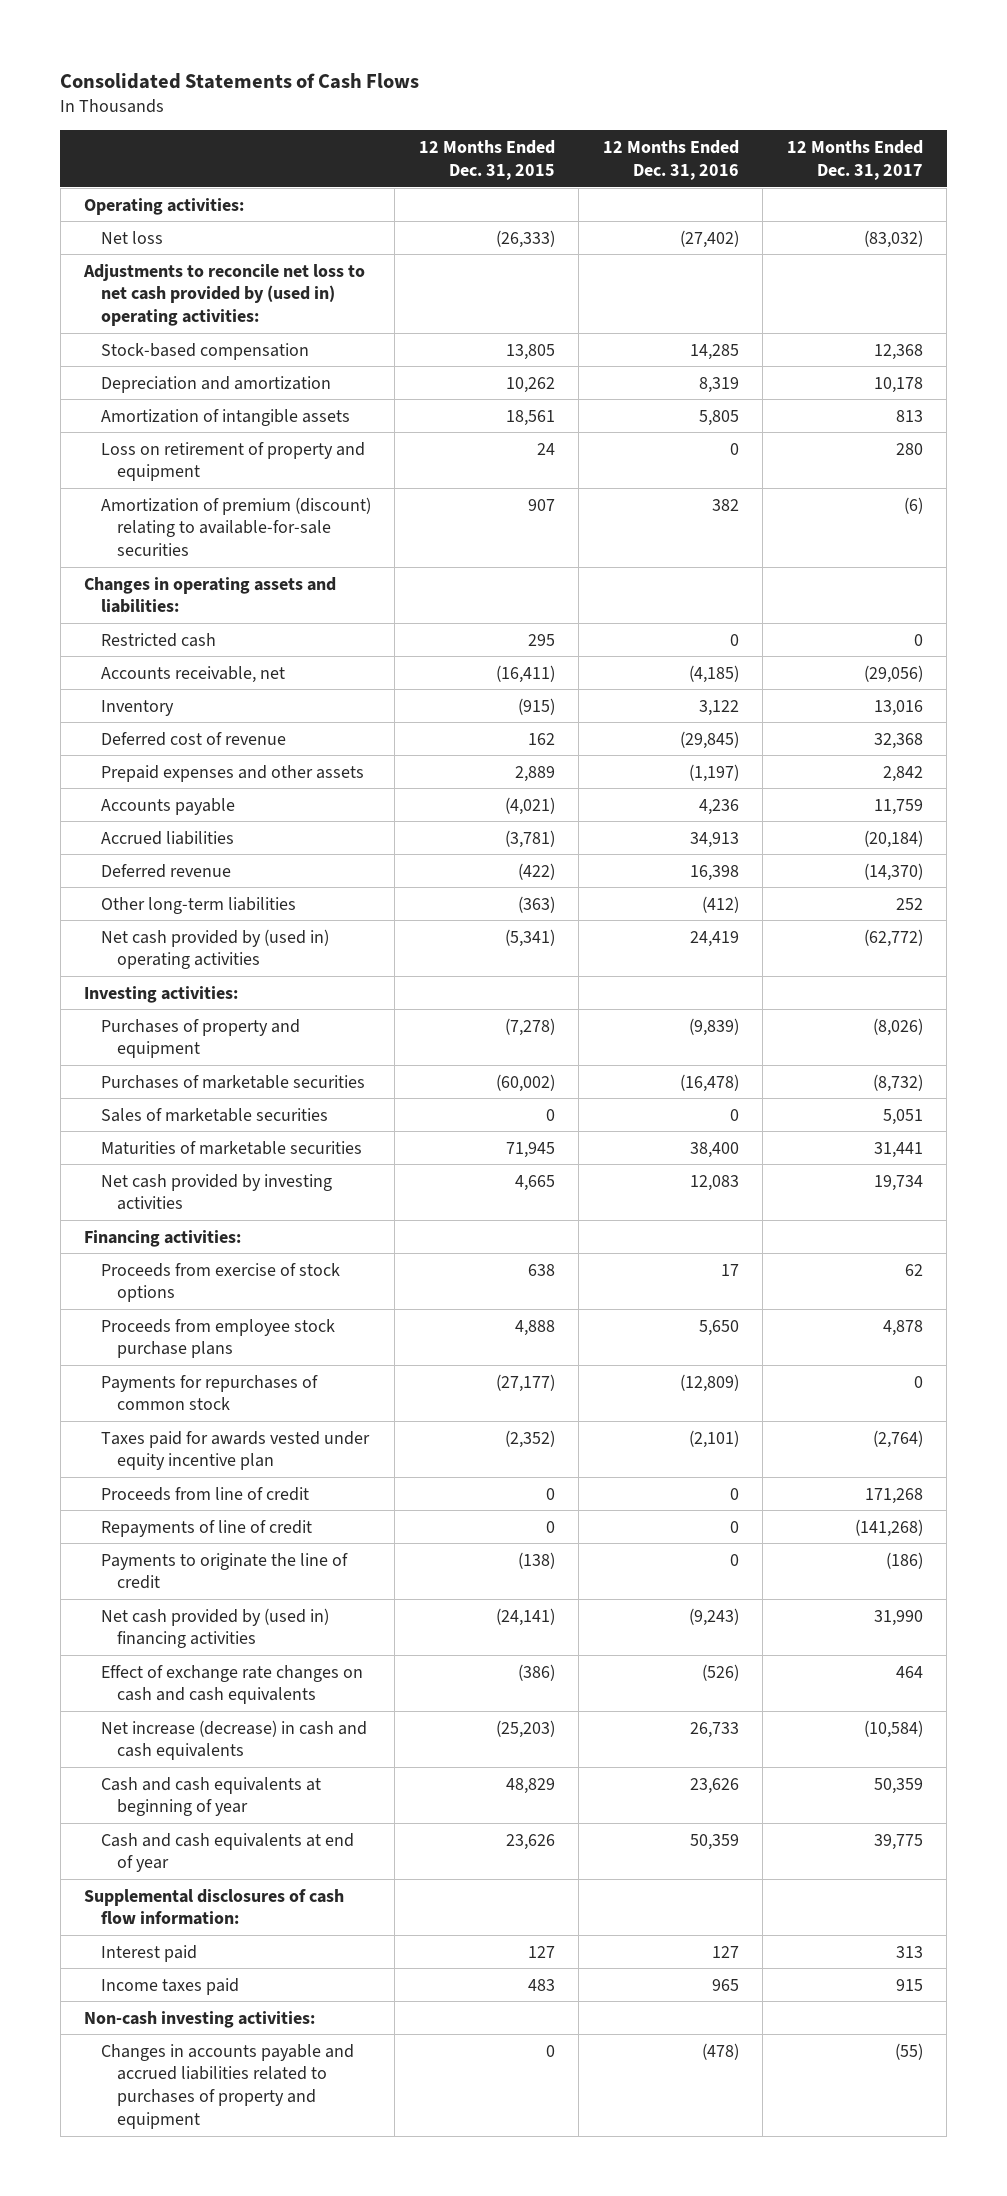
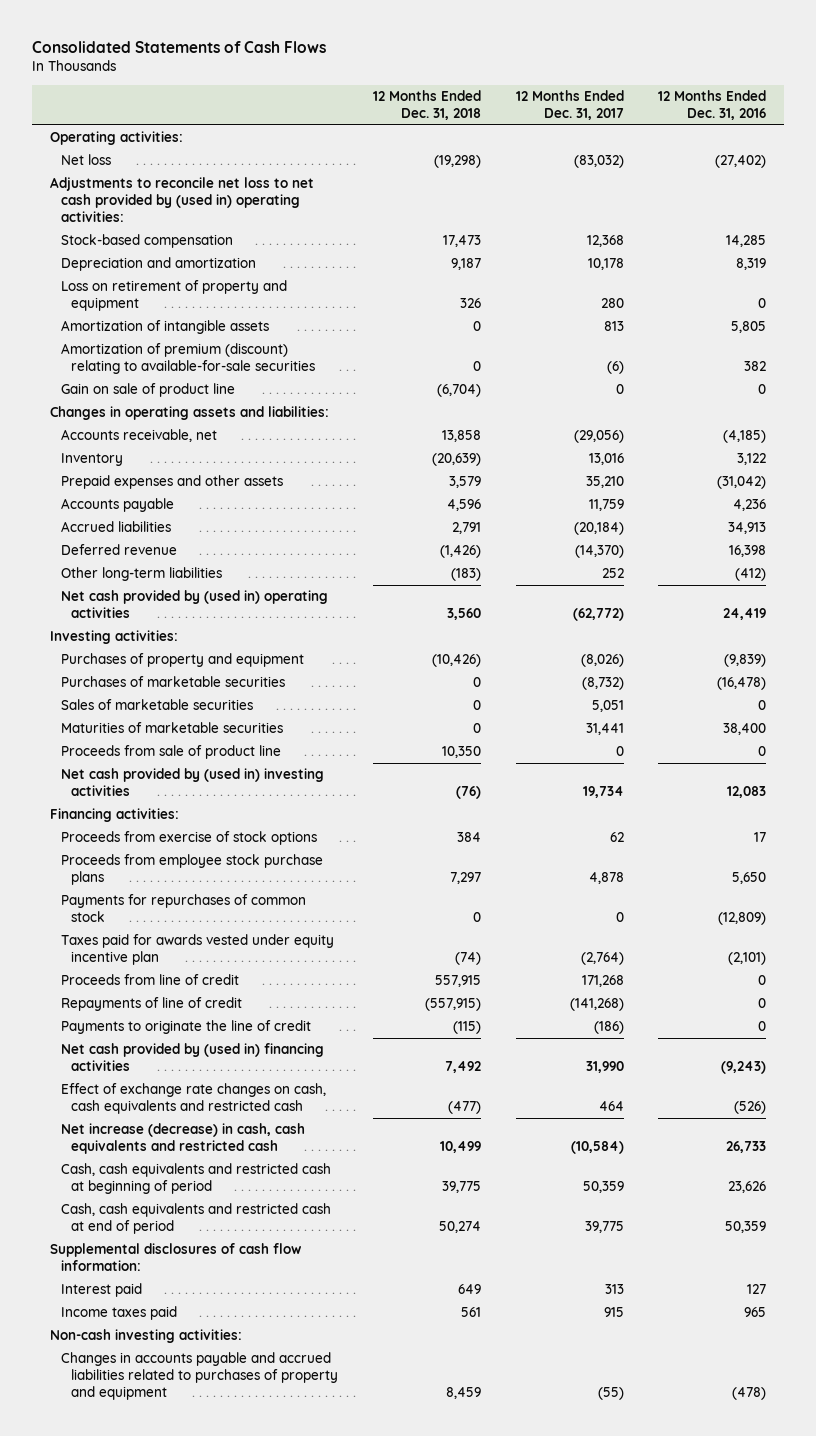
[418,140,555,180] 12 Months Ended Dec. 31, 2015 -> none
none -> [373,89,482,120] 12 Months Ended Dec. 31, 2018
[100,408,350,426] Amortization of intangible assets -> [60,320,269,335] Amortization of intangible assets
none -> [60,383,235,398] Gain on sale of product line
[100,632,216,647] Restricted cash -> none
[100,731,286,746] Deferred cost of revenue -> none
[688,763,739,782] (1,197) -> [717,476,767,490] (31,042)
[882,765,923,782] 2,842 -> [585,476,624,489] 35,210
none -> [60,745,281,760] Proceeds from sale of product line
[100,1173,332,1211] Net cash provided by investing activities -> [60,768,324,797] Net cash provided by (used in) investing activities
[100,1664,363,1705] Effect of exchange rate changes on cash and cash equivalents -> [60,1083,326,1115] Effect of exchange rate changes on cash, cash equivalents and restricted cash
[100,1719,367,1761] Net increase (decrease) in cash and cash equivalents -> [60,1123,305,1155] Net increase (decrease) in cash, cash equivalents and restricted cash
[100,1776,321,1817] Cash and cash equivalents at beginning of year -> [60,1163,331,1195] Cash, cash equivalents and restricted cash at beginning of period
[100,1832,354,1873] Cash and cash equivalents at end of year -> [60,1203,331,1235] Cash, cash equivalents and restricted cash at end of period

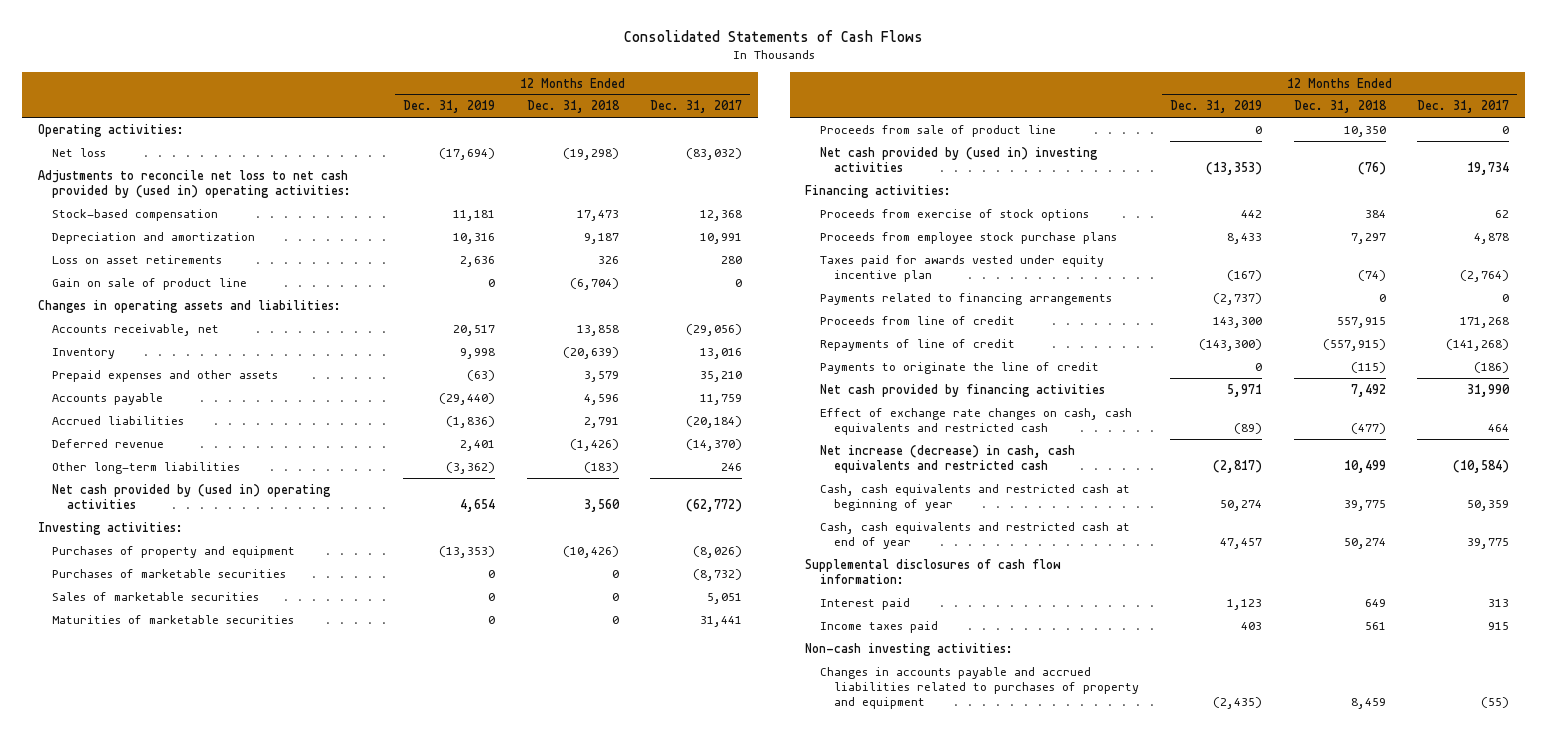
[658,89,767,120] 12 Months Ended Dec. 31, 2016 -> none
none -> [403,100,496,114] Dec. 31, 2019
[60,320,269,335] Amortization of intangible assets -> none
[60,343,316,375] Amortization of premium (discount) relating to available-for-sale securities -> none
[587,258,624,271] 10,178 -> [699,232,742,244] 10,991
[60,280,287,312] Loss on retirement of property and equipment -> [52,254,223,264] Loss on asset retirements
[601,568,624,579] 252 -> [720,462,742,471] 246
[60,894,306,923] Payments for repurchases of common stock -> none
none -> [819,292,1112,305] Payments related to financing arrangements
[60,1043,324,1072] Net cash provided by (used in) financing activities -> [819,383,1105,397] Net cash provided by financing activities
[60,1163,331,1195] Cash, cash equivalents and restricted cash at beginning of period -> [819,483,1130,512] Cash, cash equivalents and restricted cash at beginning of year
[60,1203,331,1235] Cash, cash equivalents and restricted cash at end of period -> [819,521,1130,550] Cash, cash equivalents and restricted cash at end of year

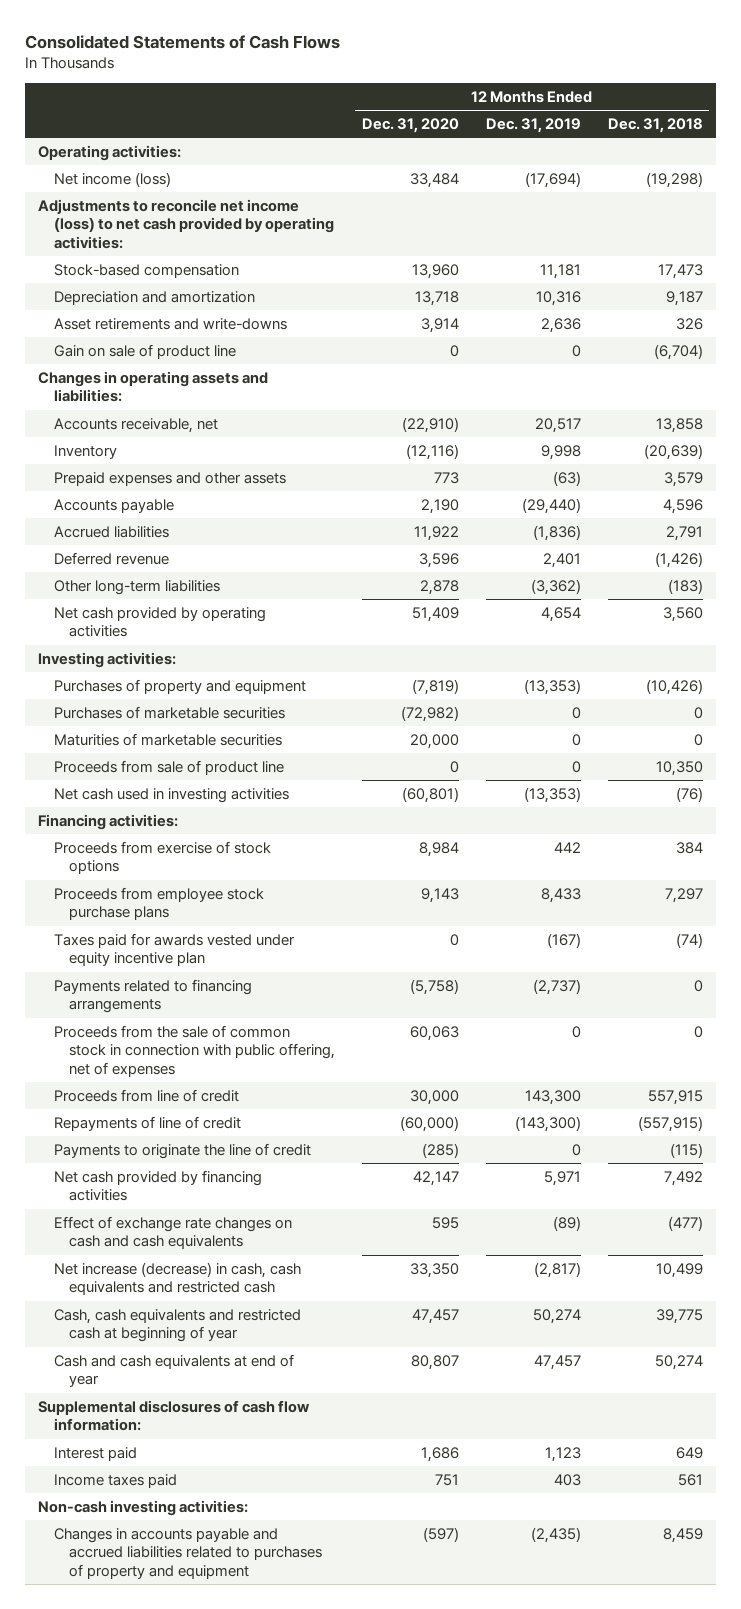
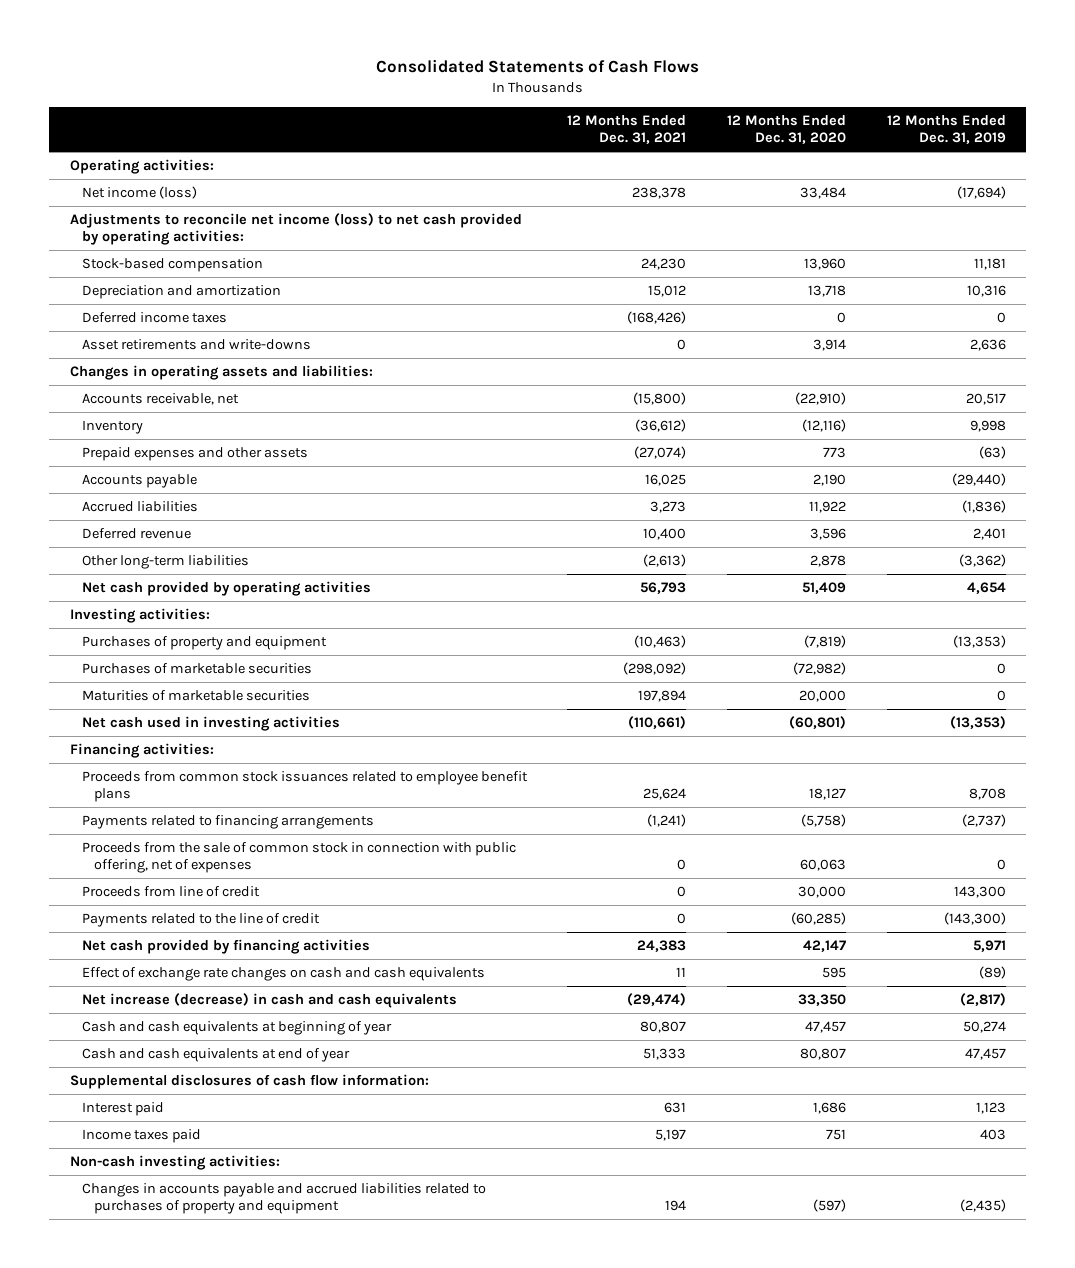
[607,118,703,134] Dec. 31, 2018 -> none
none -> [567,114,687,145] 12 Months Ended Dec. 31, 2021
none -> [81,312,227,324] Deferred income taxes
[53,343,236,359] Gain on sale of product line -> none
[53,759,284,775] Proceeds from sale of product line -> none
[53,886,264,921] Proceeds from employee stock purchase plans -> none
[53,932,295,967] Taxes paid for awards vested under equity incentive plan -> none
[53,840,271,875] Proceeds from exercise of stock options -> [81,771,528,803] Proceeds from common stock issuances related to employee benefit plans
[419,841,460,857] 8,984 -> [808,788,846,801] 18,127
[553,841,581,853] 442 -> [968,788,1006,801] 8,708
[53,1142,311,1159] Payments to originate the line of credit -> none
[53,1115,241,1131] Repayments of line of credit -> [81,913,320,928] Payments related to the line of credit
[400,1115,460,1132] (60,000) -> [790,912,846,926] (60,285)
[53,1261,301,1296] Net increase (decrease) in cash, cash equivalents and restricted cash -> [81,993,457,1009] Net increase (decrease) in cash and cash equivalents
[53,1308,301,1343] Cash, cash equivalents and restricted cash at beginning of year -> [81,1021,392,1036] Cash and cash equivalents at beginning of year

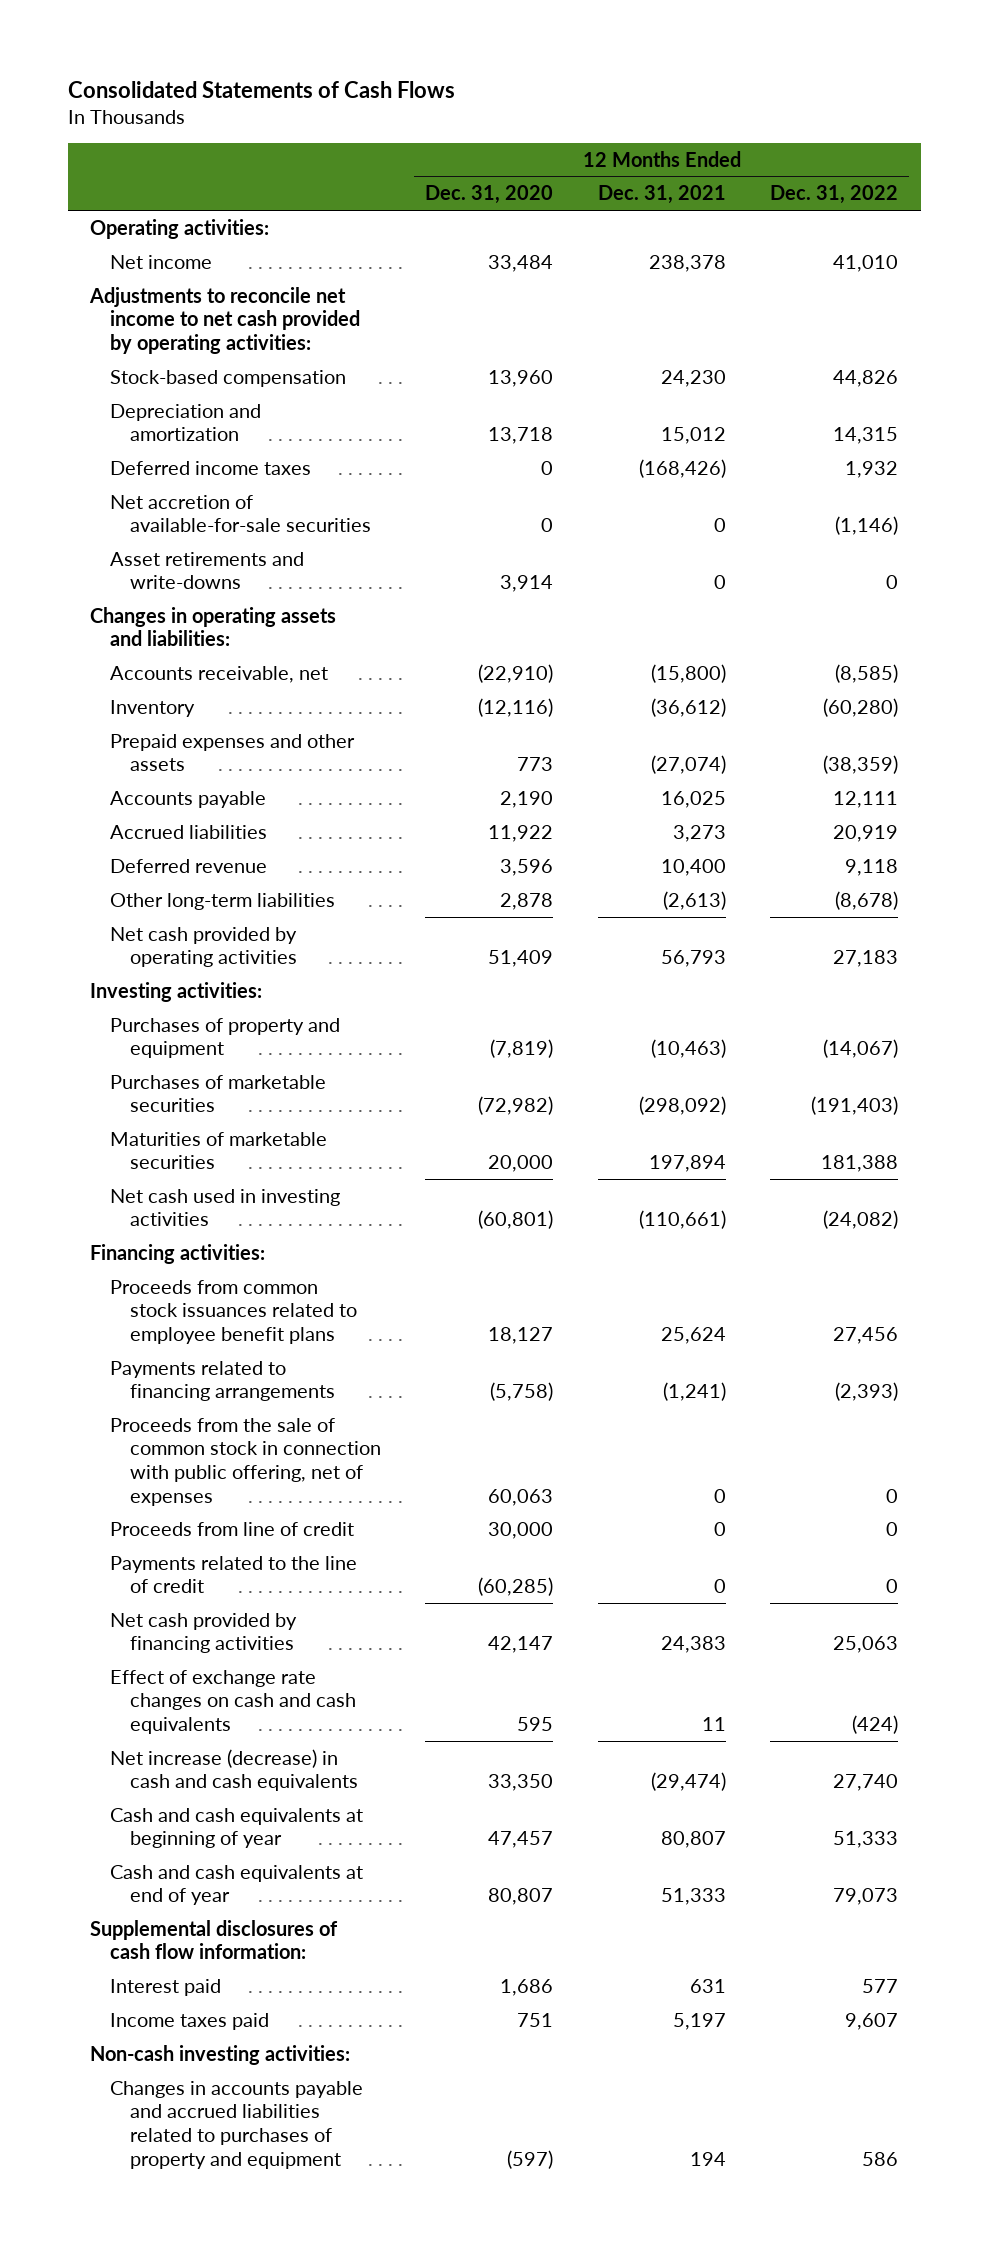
[886,114,1006,145] 12 Months Ended Dec. 31, 2019 -> none
none -> [770,185,899,205] Dec. 31, 2022
[81,186,197,200] Net income (loss) -> [109,254,212,269] Net income
[69,213,522,246] Adjustments to reconcile net income (loss) to net cash provided by operating activities: -> [88,286,360,354] Adjustments to reconcile net income to net cash provided by operating activities:
none -> [109,494,371,533] Net accretion of available-for-sale securities

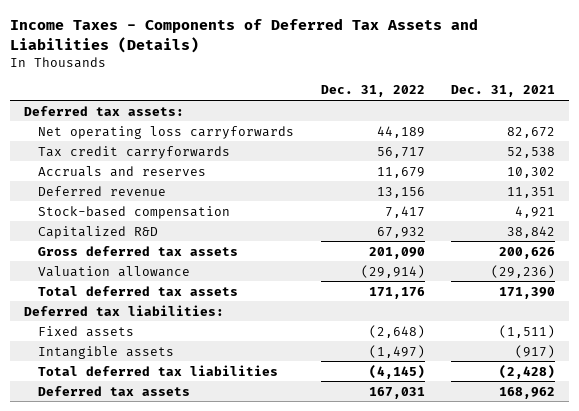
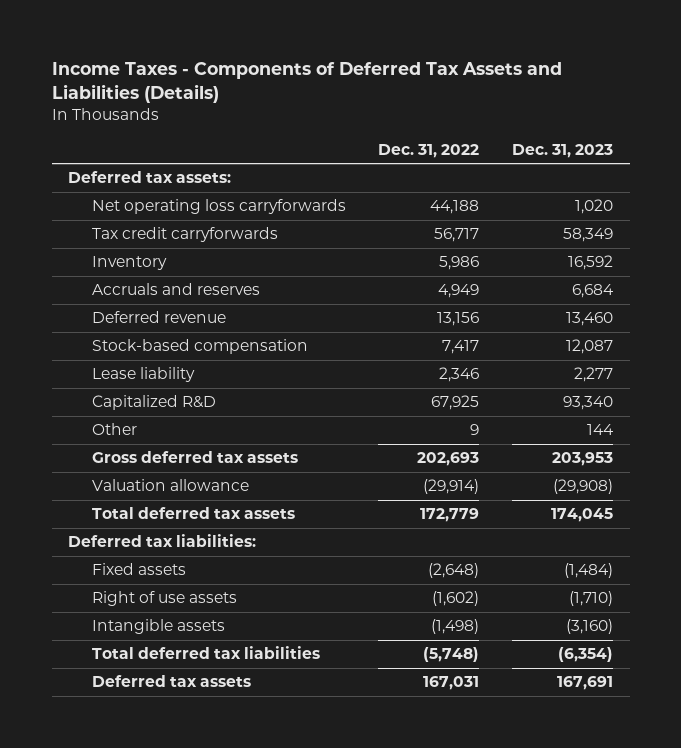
[451,85,556,98] Dec. 31, 2021 -> none
none -> [512,143,614,158] Dec. 31, 2023
[376,125,425,138] 44,189 -> [430,200,480,215] 44,188
none -> [91,256,167,271] Inventory
[376,166,425,178] 11,679 -> [438,284,480,299] 4,949
none -> [91,367,195,383] Lease liability
[376,226,425,238] 67,932 -> [431,395,480,411] 67,925
none -> [91,423,137,436] Other
[368,246,425,259] 201,090 -> [417,452,480,467] 202,693
[368,286,425,299] 171,176 -> [420,508,480,523] 172,779
none -> [91,591,237,607] Right of use assets
[368,344,425,358] (1,497) -> [431,619,480,635] (1,498)
[368,364,425,379] (4,145) -> [423,647,480,663] (5,748)

